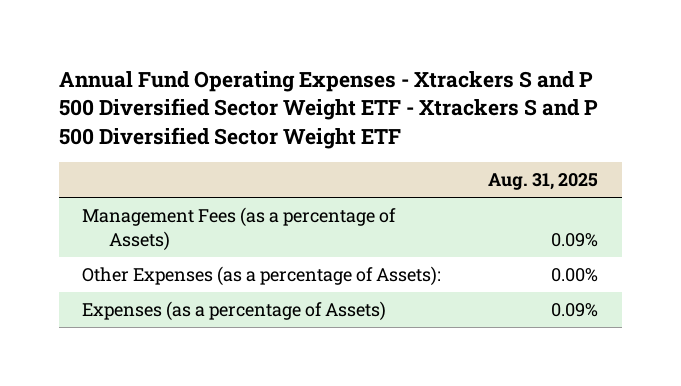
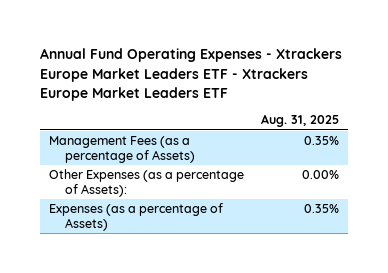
[59,71,599,149] Annual Fund Operating Expenses - Xtrackers S and P 500 Diversified Sector Weight ETF - Xtrackers S and P 500 Diversified Sector Weight ETF -> [40,48,343,101] Annual Fund Operating Expenses - Xtrackers Europe Market Leaders ETF - Xtrackers Europe Market Leaders ETF
[551,232,599,247] 0.09% -> [304,136,340,146] 0.35%
[551,303,599,318] 0.09% -> [304,204,340,214] 0.35%

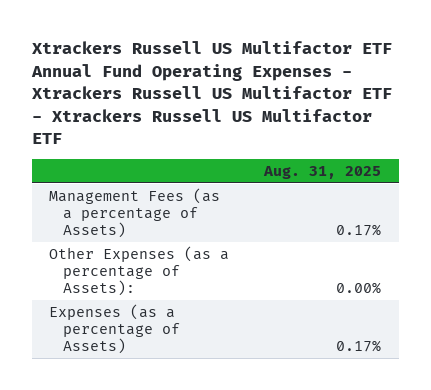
[40,48,343,101] Annual Fund Operating Expenses - Xtrackers Europe Market Leaders ETF - Xtrackers Europe Market Leaders ETF -> [30,41,392,145] Xtrackers Russell US Multifactor ETF Annual Fund Operating Expenses - Xtrackers Russell US Multifactor ETF - Xtrackers Russell US Multifactor ETF
[304,136,340,146] 0.35% -> [336,224,382,237] 0.17%
[304,204,340,214] 0.35% -> [336,340,382,353] 0.17%

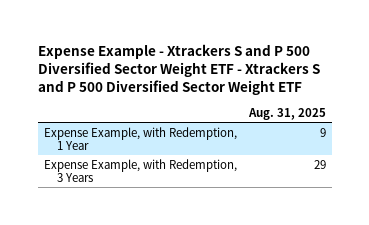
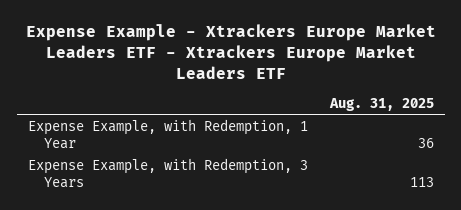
[37,43,320,96] Expense Example - Xtrackers S and P 500 Diversified Sector Weight ETF - Xtrackers S and P 500 Diversified Sector Weight ETF -> [25,24,436,79] Expense Example - Xtrackers Europe Market Leaders ETF - Xtrackers Europe Market Leaders ETF
[319,127,326,137] 9 -> [417,137,434,148] 36
[313,159,326,169] 29 -> [409,176,434,187] 113

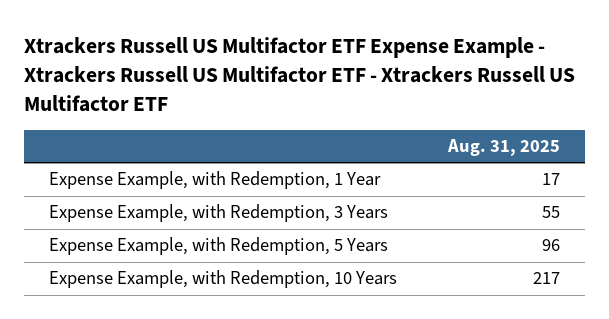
[25,24,436,79] Expense Example - Xtrackers Europe Market Leaders ETF - Xtrackers Europe Market Leaders ETF -> [23,36,575,112] Xtrackers Russell US Multifactor ETF Expense Example - Xtrackers Russell US Multifactor ETF - Xtrackers Russell US Multifactor ETF
[417,137,434,148] 36 -> [541,173,560,186] 17
[409,176,434,187] 113 -> [541,206,560,219] 55
none -> [49,237,389,256] Expense Example, with Redemption, 5 Years
none -> [49,270,398,289] Expense Example, with Redemption, 10 Years

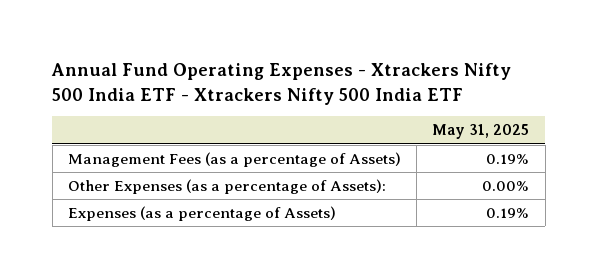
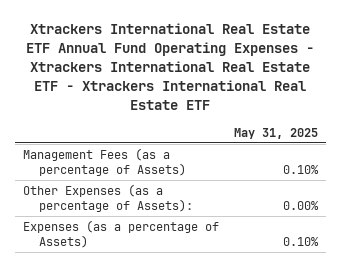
[51,63,512,105] Annual Fund Operating Expenses - Xtrackers Nifty 500 India ETF - Xtrackers Nifty 500 India ETF -> [26,22,315,110] Xtrackers International Real Estate ETF Annual Fund Operating Expenses - Xtrackers International Real Estate ETF - Xtrackers International Real Estate ETF
[486,154,530,165] 0.19% -> [283,164,320,174] 0.10%
[486,208,530,219] 0.19% -> [283,236,320,246] 0.10%

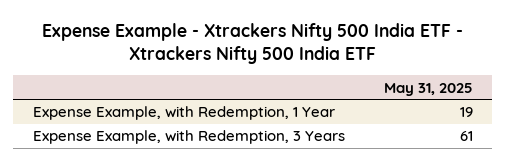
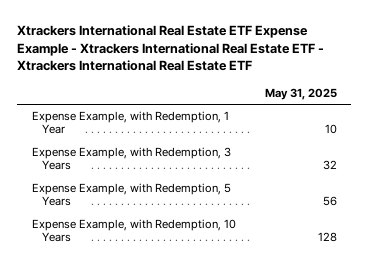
[41,22,463,65] Expense Example - Xtrackers Nifty 500 India ETF - Xtrackers Nifty 500 India ETF -> [17,24,325,72] Xtrackers International Real Estate ETF Expense Example - Xtrackers International Real Estate ETF - Xtrackers International Real Estate ETF
[459,107,473,118] 19 -> [324,124,337,135] 10
[459,131,473,142] 61 -> [322,160,337,171] 32
none -> [31,183,231,207] Expense Example, with Redemption, 5 Years
none -> [31,219,236,243] Expense Example, with Redemption, 10 Years

